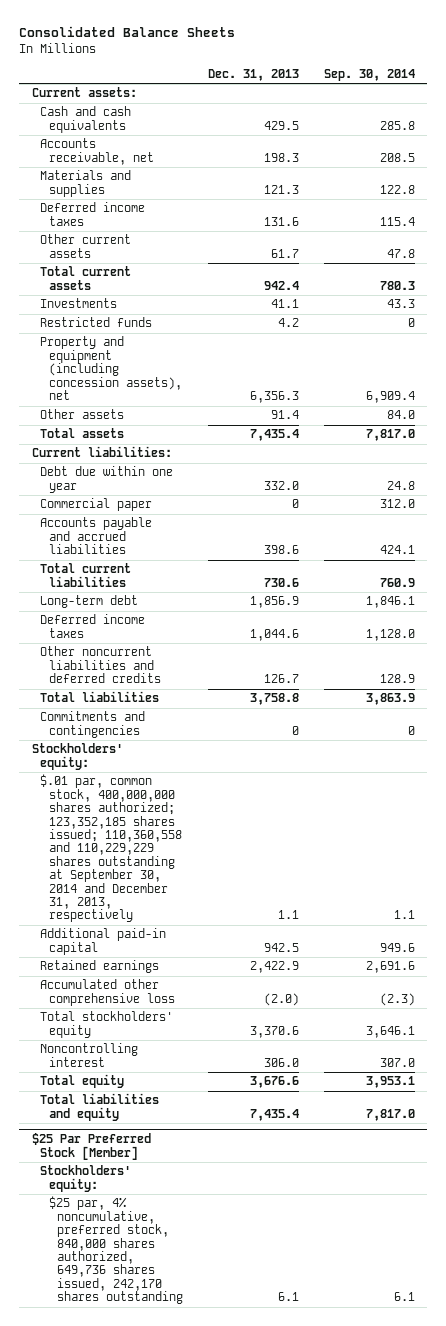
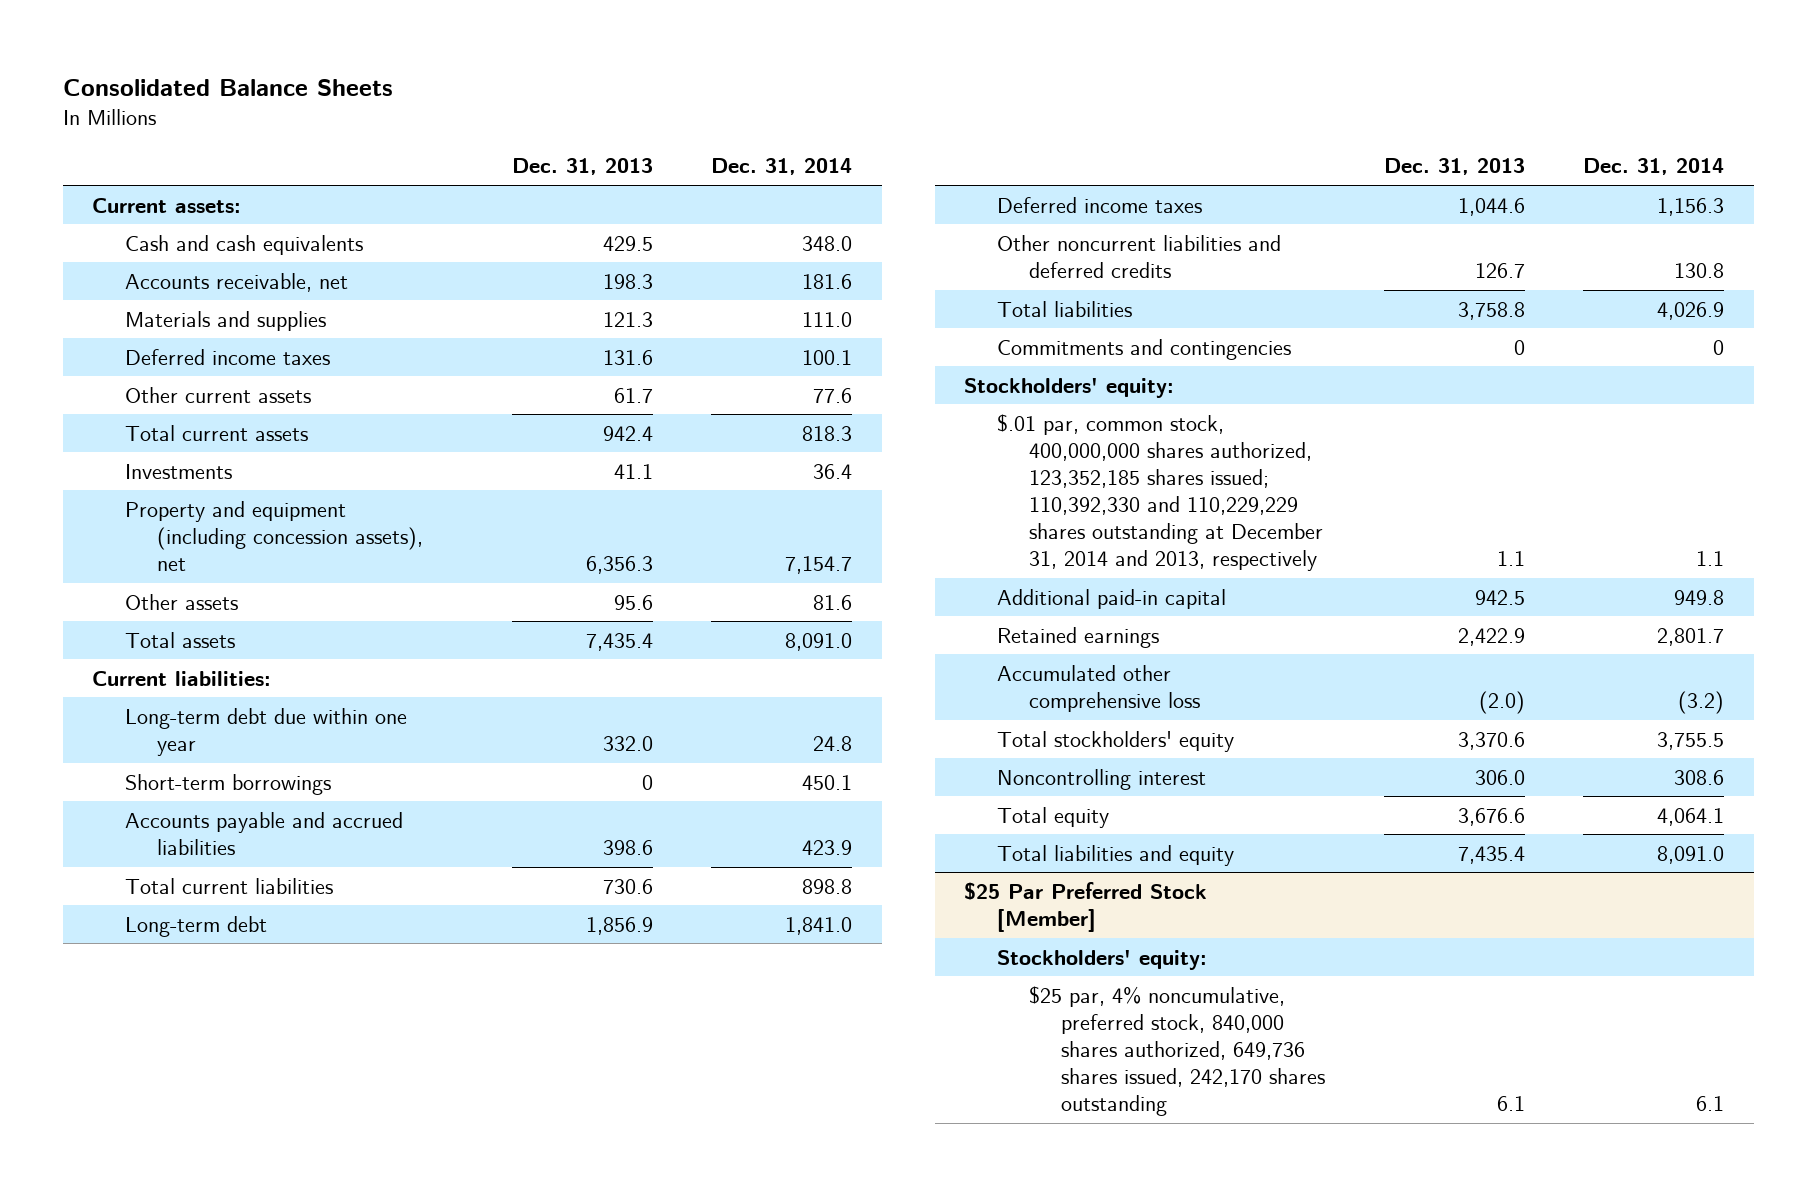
[323,68,415,81] Sep. 30, 2014 -> none
none -> [711,158,853,176] Dec. 31, 2014
[40,317,153,328] Restricted funds -> none
[270,410,299,420] 91.4 -> [613,594,653,610] 95.6
[40,498,153,512] Commercial paper -> none
[40,466,174,493] Debt due within one year -> [124,707,407,756] Long-term debt due within one year
none -> [124,773,331,795] Short-term borrowings
[40,774,182,923] $.01 par, common stock, 400,000,000 shares authorized; 123,352,185 shares issued; 110,360,558 and 110,229,229 shares outstanding at September 30, 2014 and December 31, 2013, respectively -> [996,413,1323,572] $.01 par, common stock, 400,000,000 shares authorized, 123,352,185 shares issued; 110,392,330 and 110,229,229 shares outstanding at December 31, 2014 and 2013, respectively

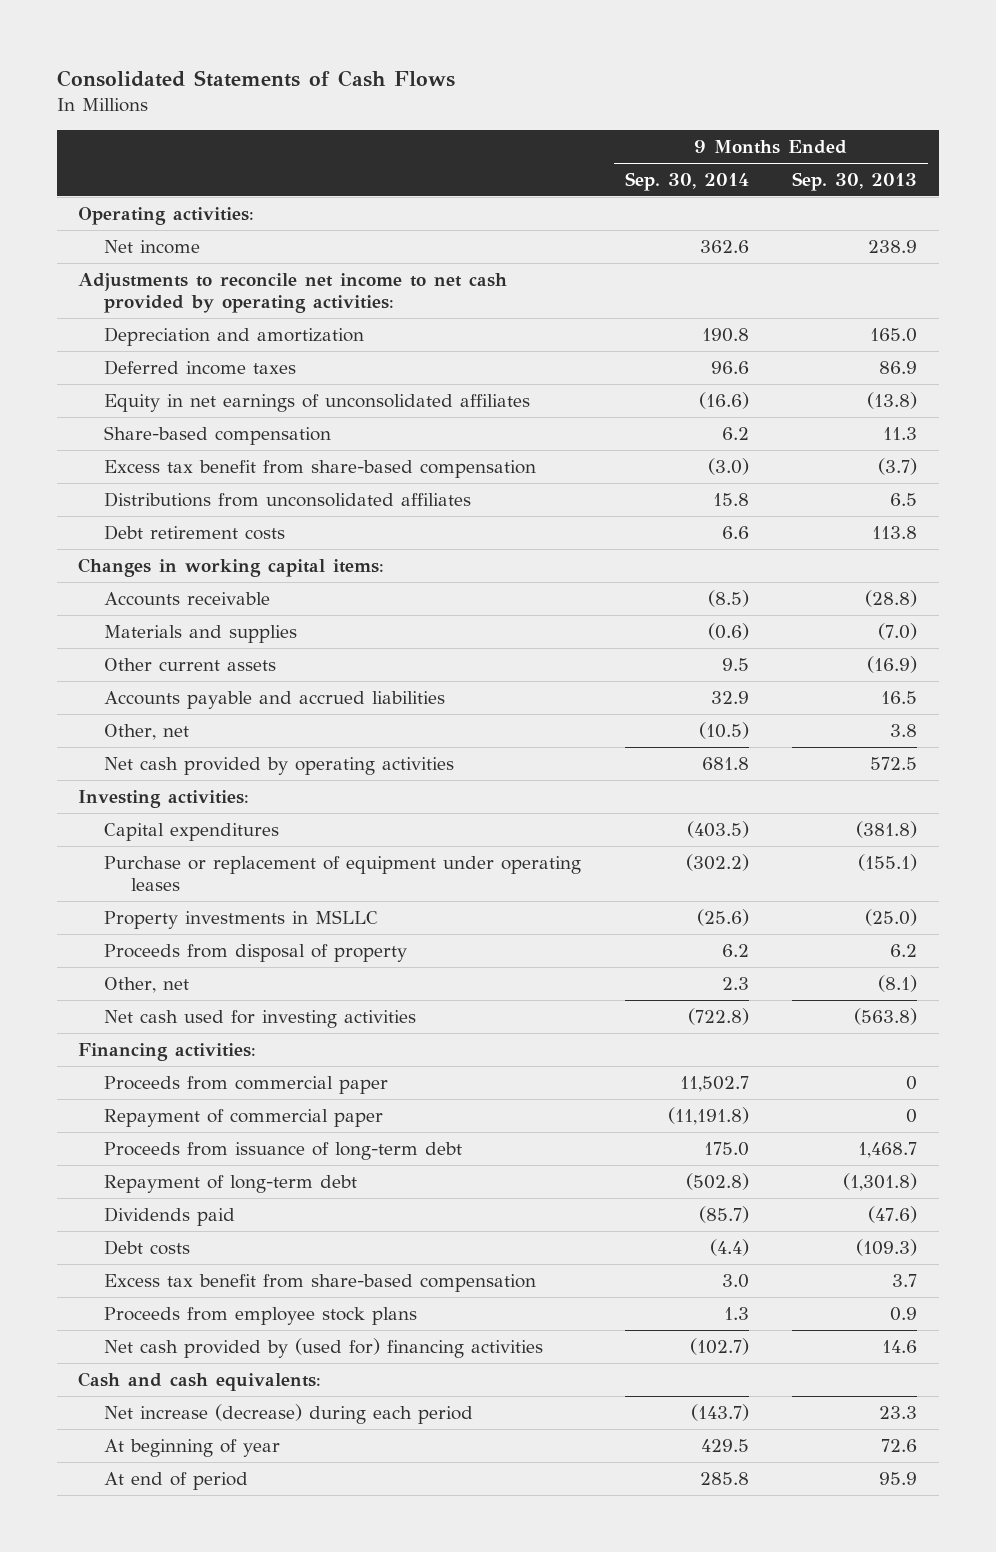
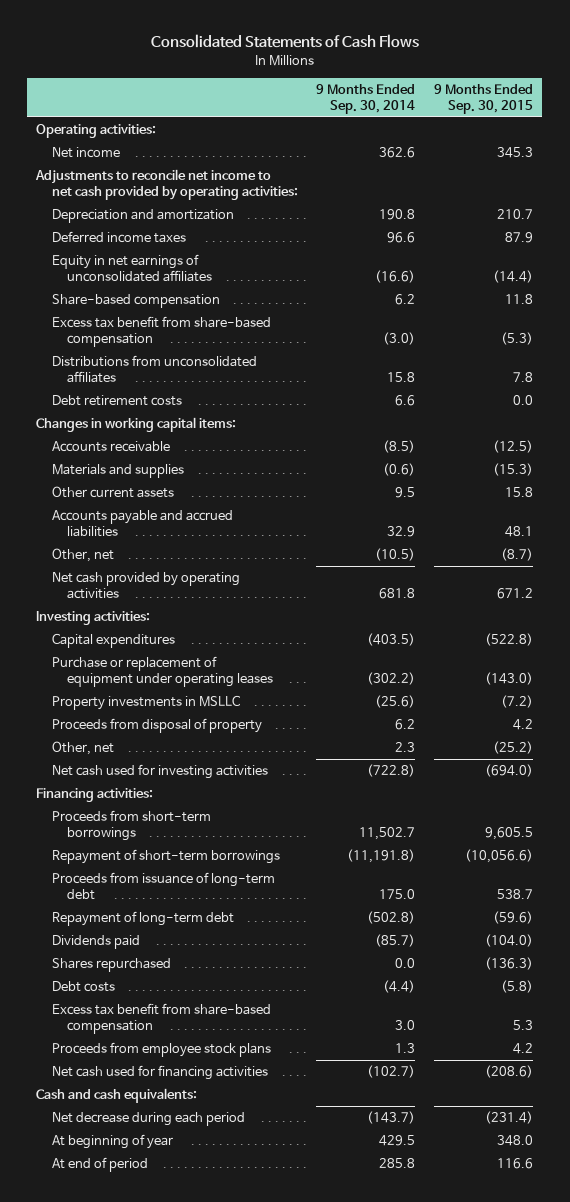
[792,171,918,191] Sep. 30, 2013 -> none
none -> [434,84,534,115] 9 Months Ended Sep. 30, 2015
[104,1075,389,1094] Proceeds from commercial paper -> [51,810,211,842] Proceeds from short-term borrowings
[104,1108,384,1127] Repayment of commercial paper -> [51,849,280,865] Repayment of short-term borrowings
none -> [51,958,171,973] Shares repurchased
[104,1337,544,1358] Net cash provided by (used for) financing activities -> [51,1065,268,1081] Net cash used for financing activities
[104,1403,474,1424] Net increase (decrease) during each period -> [51,1112,245,1127] Net decrease during each period

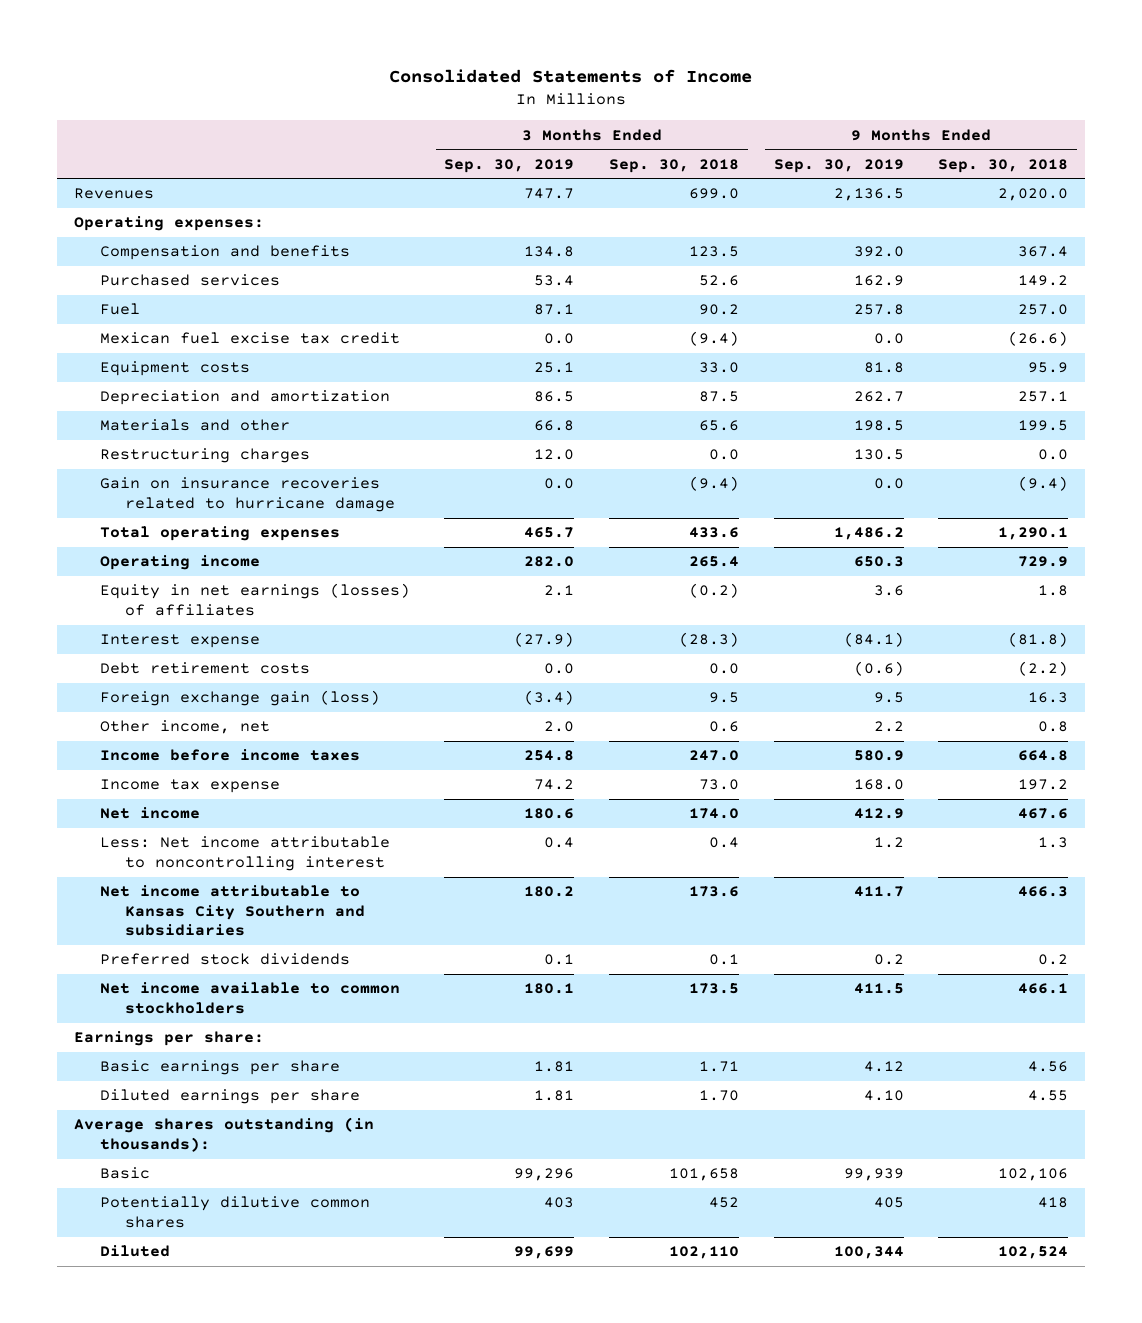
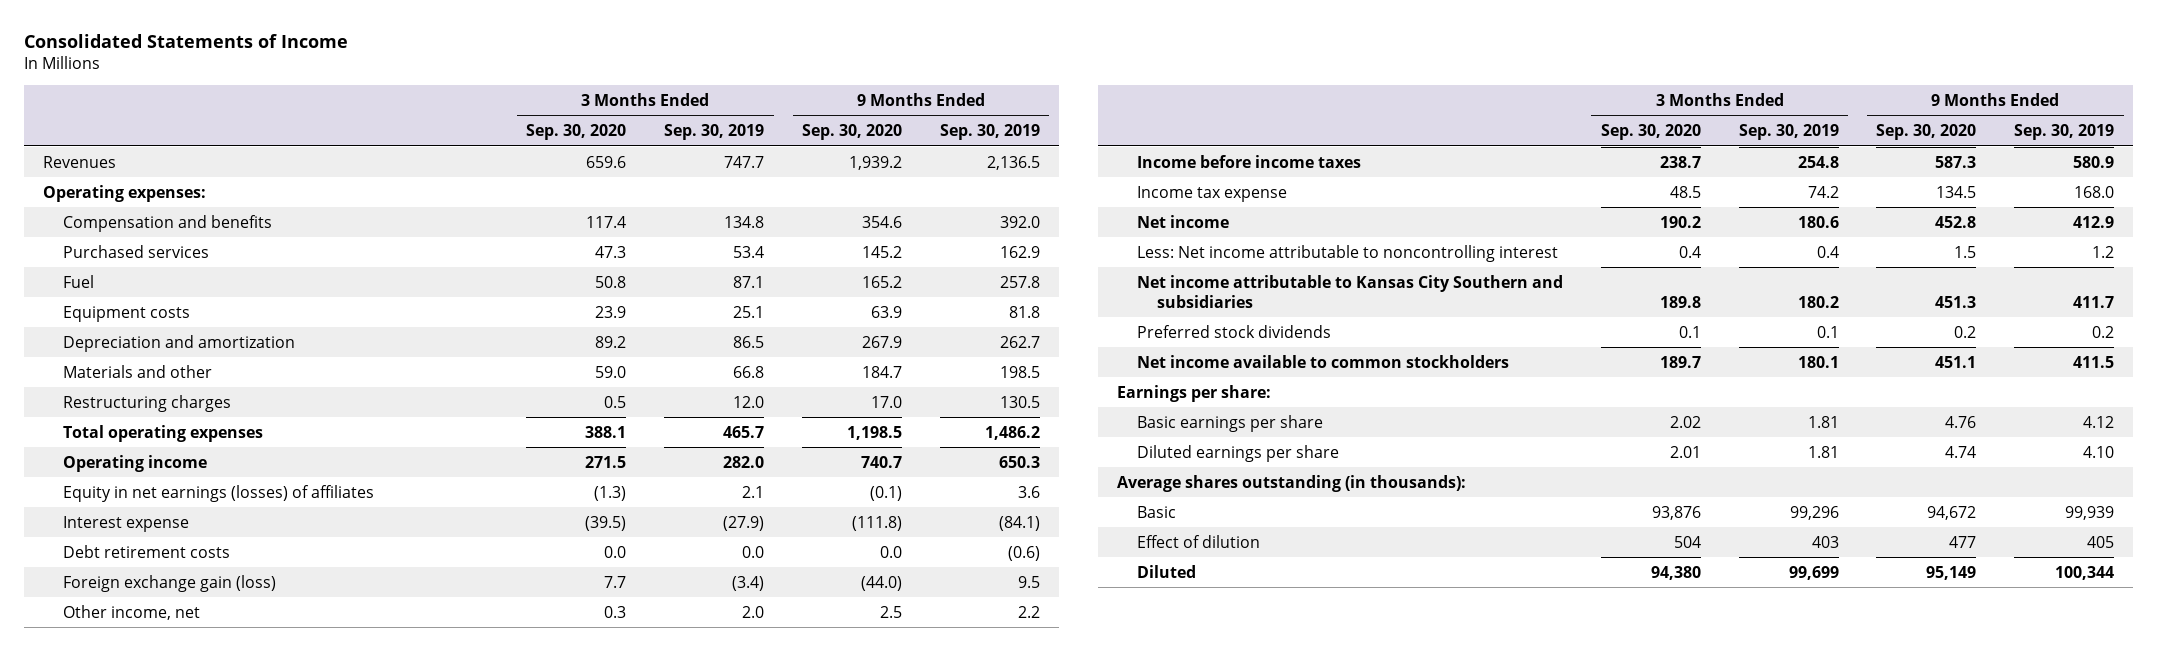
[608,158,739,173] Sep. 30, 2018 -> none
[938,158,1069,173] Sep. 30, 2018 -> none
none -> [526,124,627,141] Sep. 30, 2020
none -> [802,124,903,141] Sep. 30, 2020
[99,332,400,345] Mexican fuel excise tax credit -> none
[99,477,396,512] Gain on insurance recoveries related to hurricane damage -> none
[99,1196,370,1228] Potentially dilutive common shares -> [1137,534,1261,548] Effect of dilution

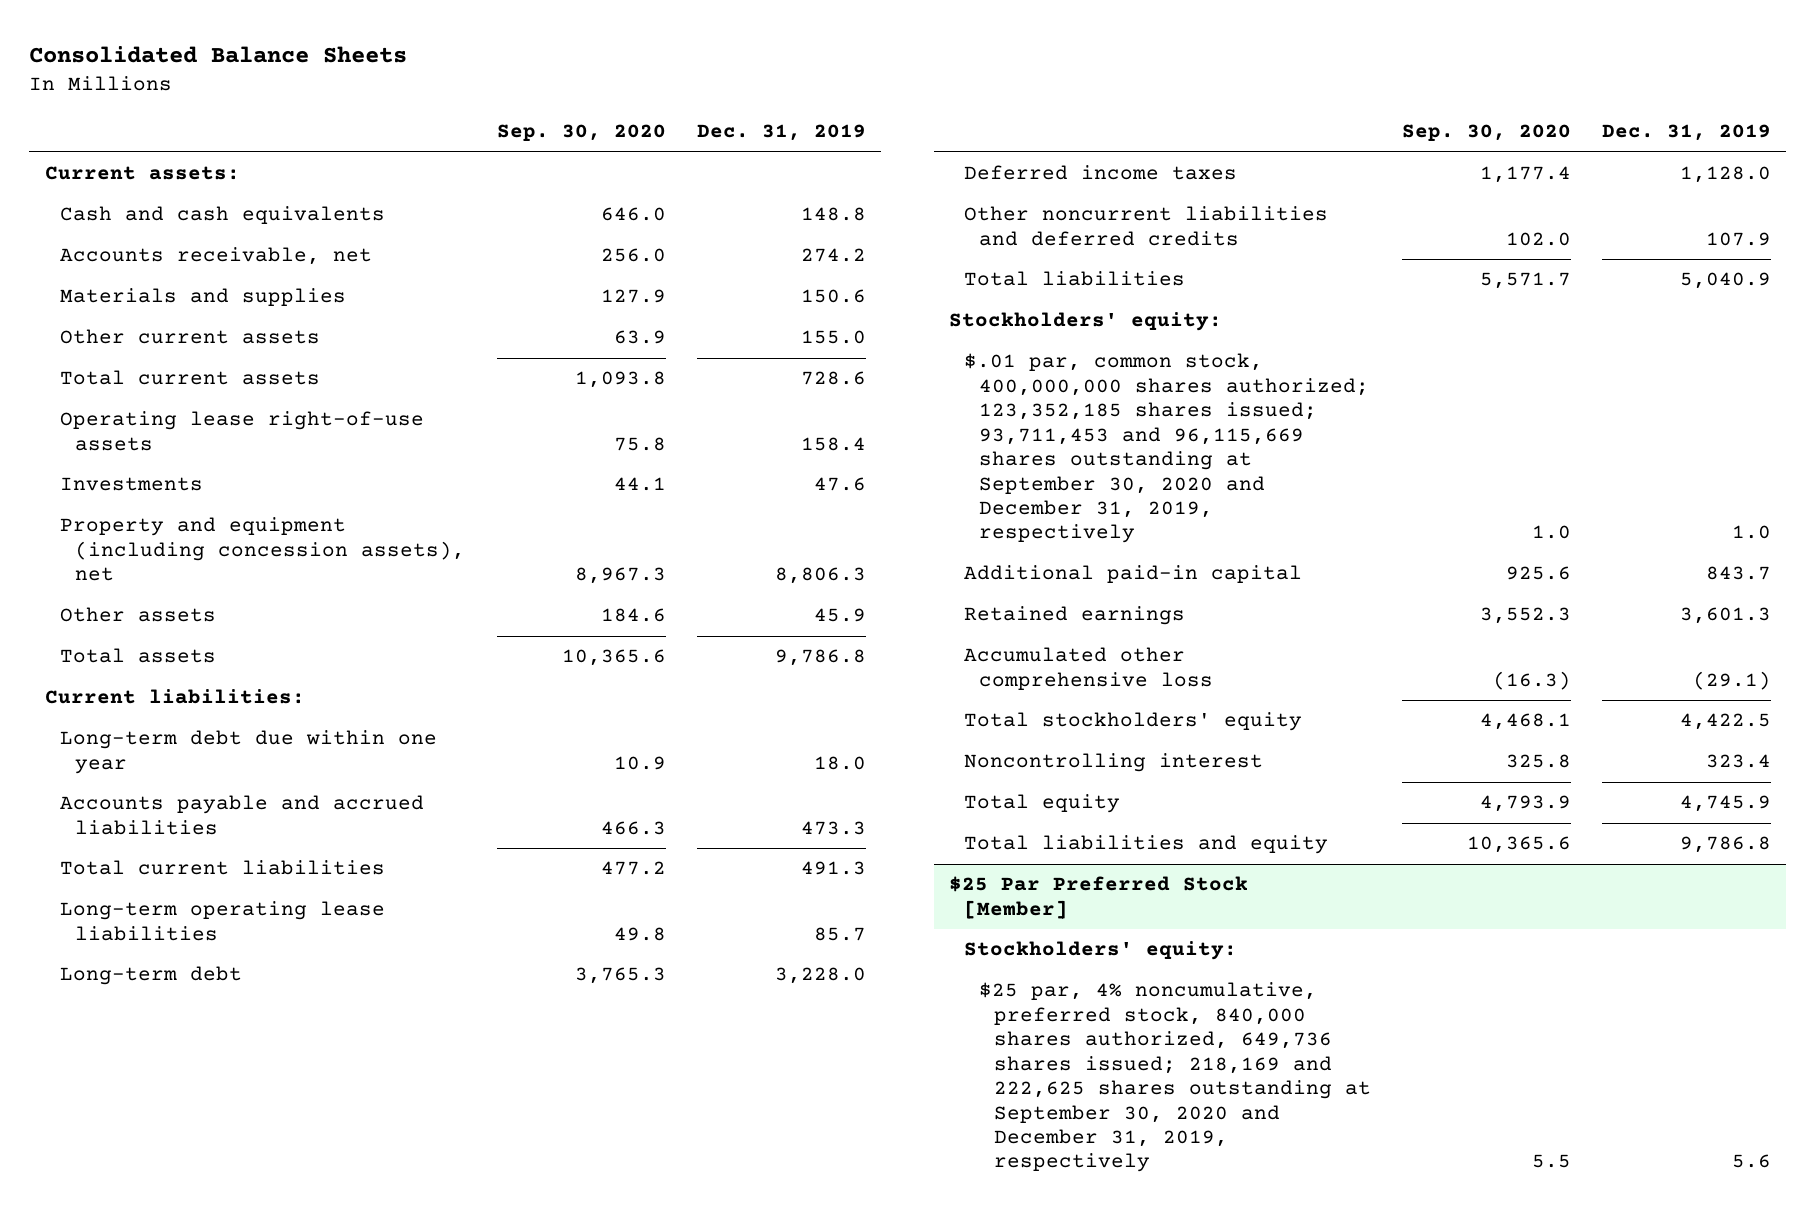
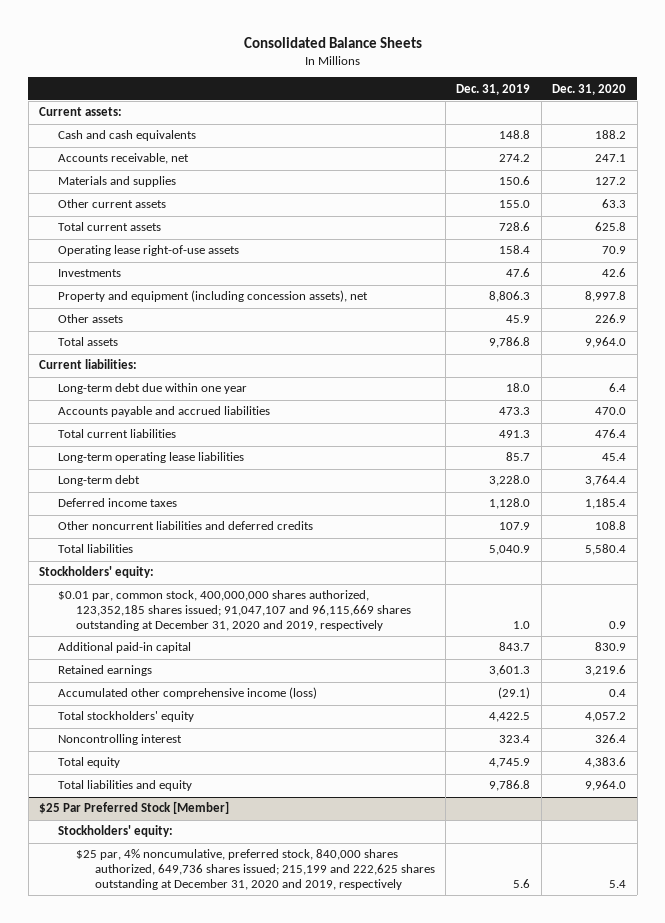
[497,124,667,142] Sep. 30, 2020 -> none
none -> [552,83,627,95] Dec. 31, 2020
[964,353,1370,544] $.01 par, common stock, 400,000,000 shares authorized; 123,352,185 shares issued; 93,711,453 and 96,115,669 shares outstanding at September 30, 2020 and December 31, 2019, respectively -> [57,590,412,631] $0.01 par, common stock, 400,000,000 shares authorized, 123,352,185 shares issued; 91,047,107 and 96,115,669 shares outstanding at December 31, 2020 and 2019, respectively
[964,647,1214,690] Accumulated other comprehensive loss -> [57,687,317,700] Accumulated other comprehensive income (loss)
[979,982,1372,1173] $25 par, 4% noncumulative, preferred stock, 840,000 shares authorized, 649,736 shares issued; 218,169 and 222,625 shares outstanding at September 30, 2020 and December 31, 2019, respectively -> [76,849,435,890] $25 par, 4% noncumulative, preferred stock, 840,000 shares authorized, 649,736 shares issued; 215,199 and 222,625 shares outstanding at December 31, 2020 and 2019, respectively

